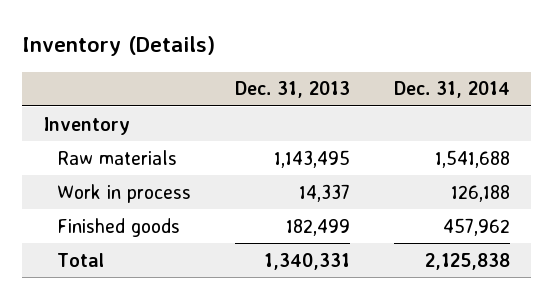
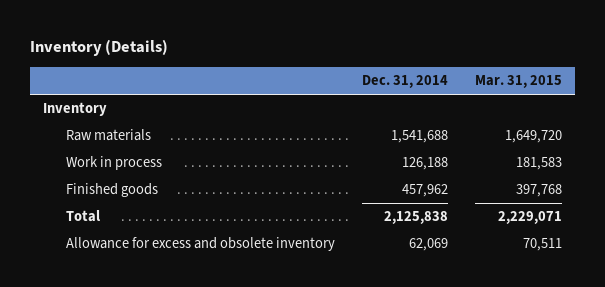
[234,81,350,99] Dec. 31, 2013 -> none
none -> [474,75,562,89] Mar. 31, 2015
none -> [66,237,336,252] Allowance for excess and obsolete inventory

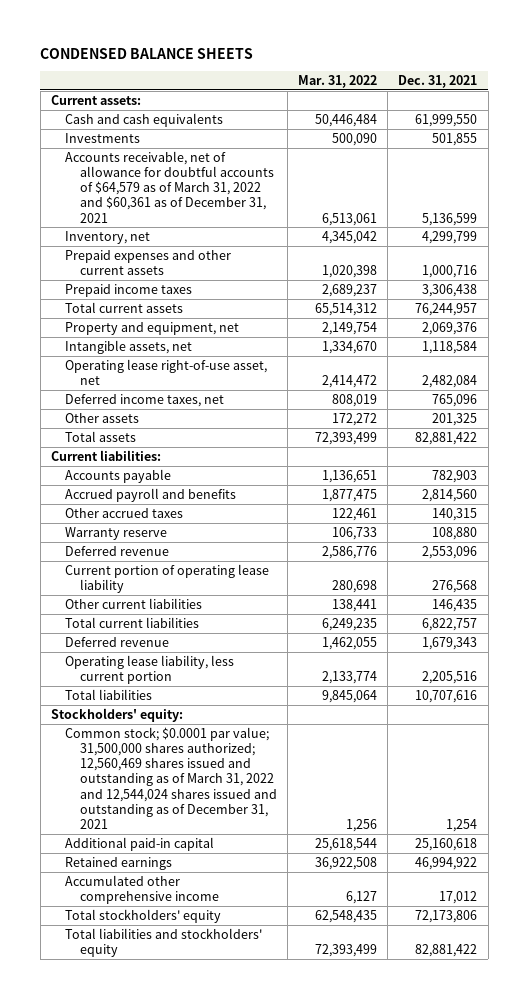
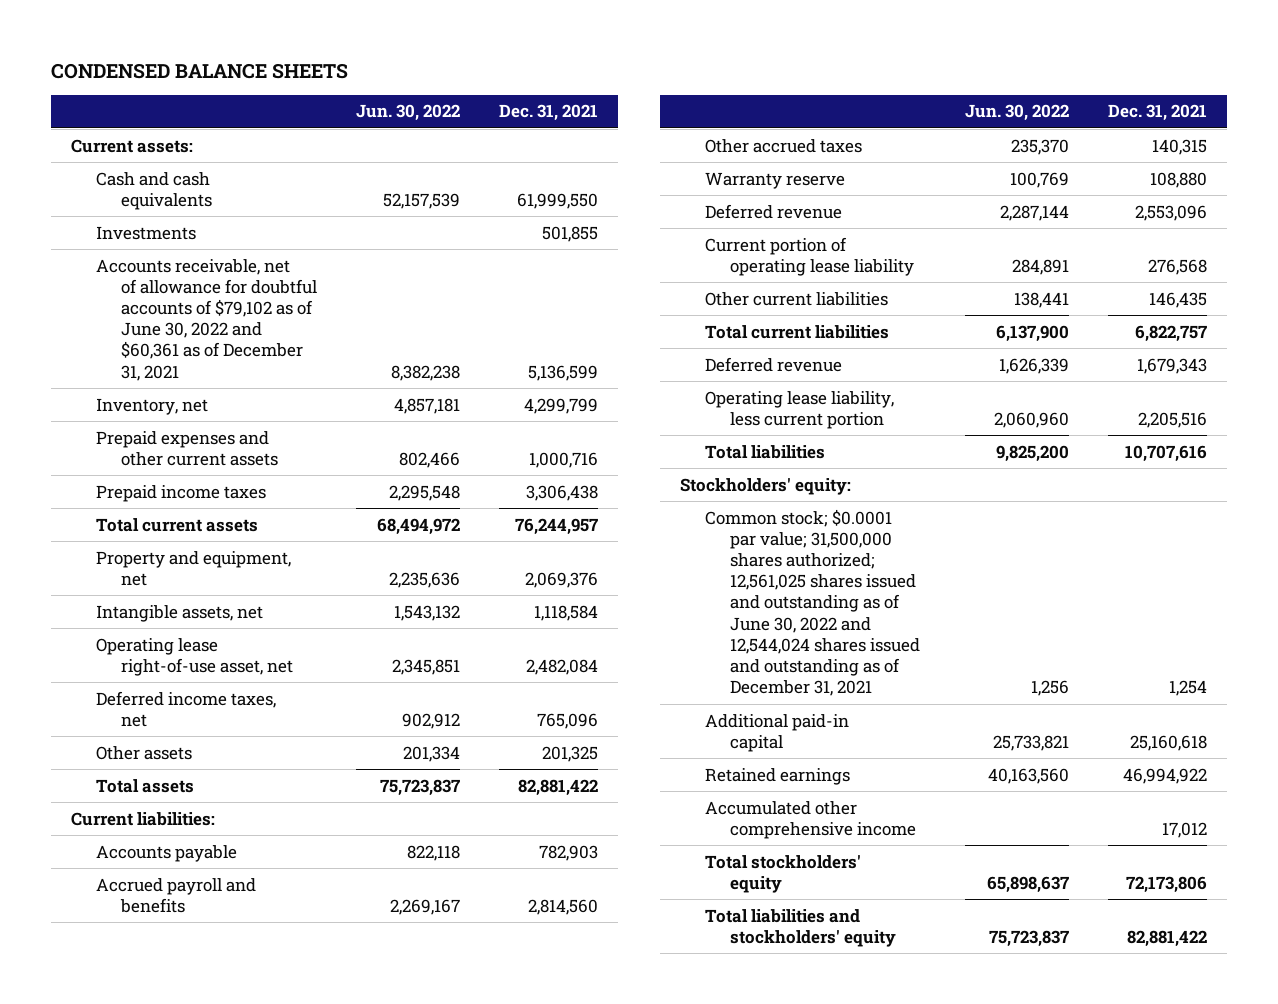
[298,75,378,89] Mar. 31, 2022 -> none
none -> [355,104,460,122] Jun. 30, 2022
[65,150,274,223] Accounts receivable, net of allowance for doubtful accounts of $64,579 as of March 31, 2022 and $60,361 as of December 31, 2021 -> [95,258,317,381] Accounts receivable, net of allowance for doubtful accounts of $79,102 as of June 30, 2022 and $60,361 as of December 31, 2021
[65,726,277,830] Common stock; $0.0001 par value; 31,500,000 shares authorized; 12,560,469 shares issued and outstanding as of March 31, 2022 and 12,544,024 shares issued and outstanding as of December 31, 2021 -> [704,508,920,697] Common stock; $0.0001 par value; 31,500,000 shares authorized; 12,561,025 shares issued and outstanding as of June 30, 2022 and 12,544,024 shares issued and outstanding as of December 31, 2021

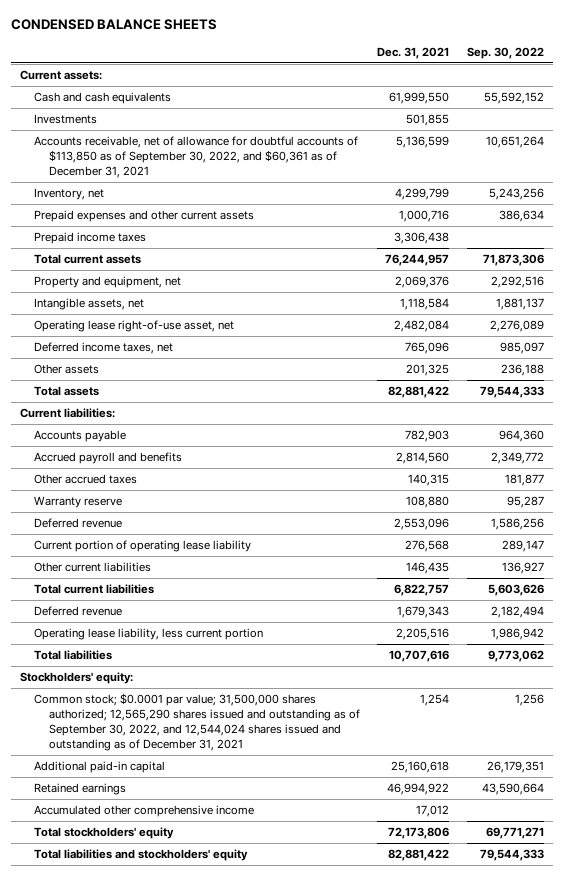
[355,104,460,122] Jun. 30, 2022 -> none
none -> [467,46,545,59] Sep. 30, 2022
[95,258,317,381] Accounts receivable, net of allowance for doubtful accounts of $79,102 as of June 30, 2022 and $60,361 as of December 31, 2021 -> [34,136,359,178] Accounts receivable, net of allowance for doubtful accounts of $113,850 as of September 30, 2022, and $60,361 as of December 31, 2021
[704,508,920,697] Common stock; $0.0001 par value; 31,500,000 shares authorized; 12,561,025 shares issued and outstanding as of June 30, 2022 and 12,544,024 shares issued and outstanding as of December 31, 2021 -> [34,693,360,751] Common stock; $0.0001 par value; 31,500,000 shares authorized; 12,565,290 shares issued and outstanding as of September 30, 2022, and 12,544,024 shares issued and outstanding as of December 31, 2021

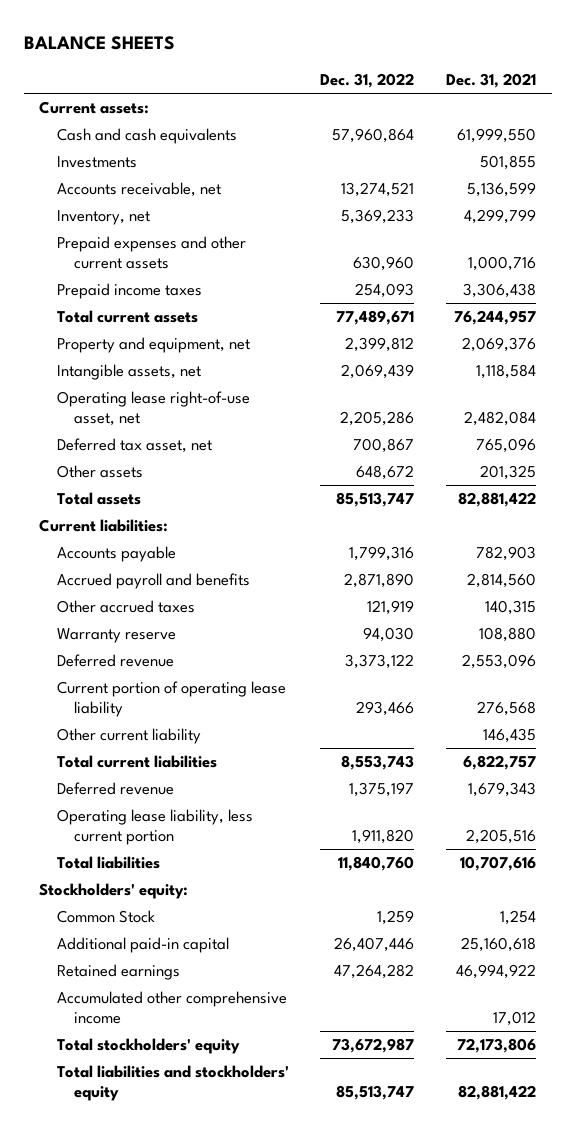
[11,19,218,31] CONDENSED BALANCE SHEETS -> [23,36,175,51] BALANCE SHEETS
[467,46,545,59] Sep. 30, 2022 -> none
none -> [320,72,415,88] Dec. 31, 2022
[34,136,359,178] Accounts receivable, net of allowance for doubtful accounts of $113,850 as of September 30, 2022, and $60,361 as of December 31, 2021 -> [56,182,221,198] Accounts receivable, net
[34,342,174,355] Deferred income taxes, net -> [56,438,212,454] Deferred tax asset, net
[34,562,152,573] Other current liabilities -> [56,728,201,745] Other current liability
[34,693,360,751] Common stock; $0.0001 par value; 31,500,000 shares authorized; 12,565,290 shares issued and outstanding as of September 30, 2022, and 12,544,024 shares issued and outstanding as of December 31, 2021 -> [56,910,155,924] Common Stock

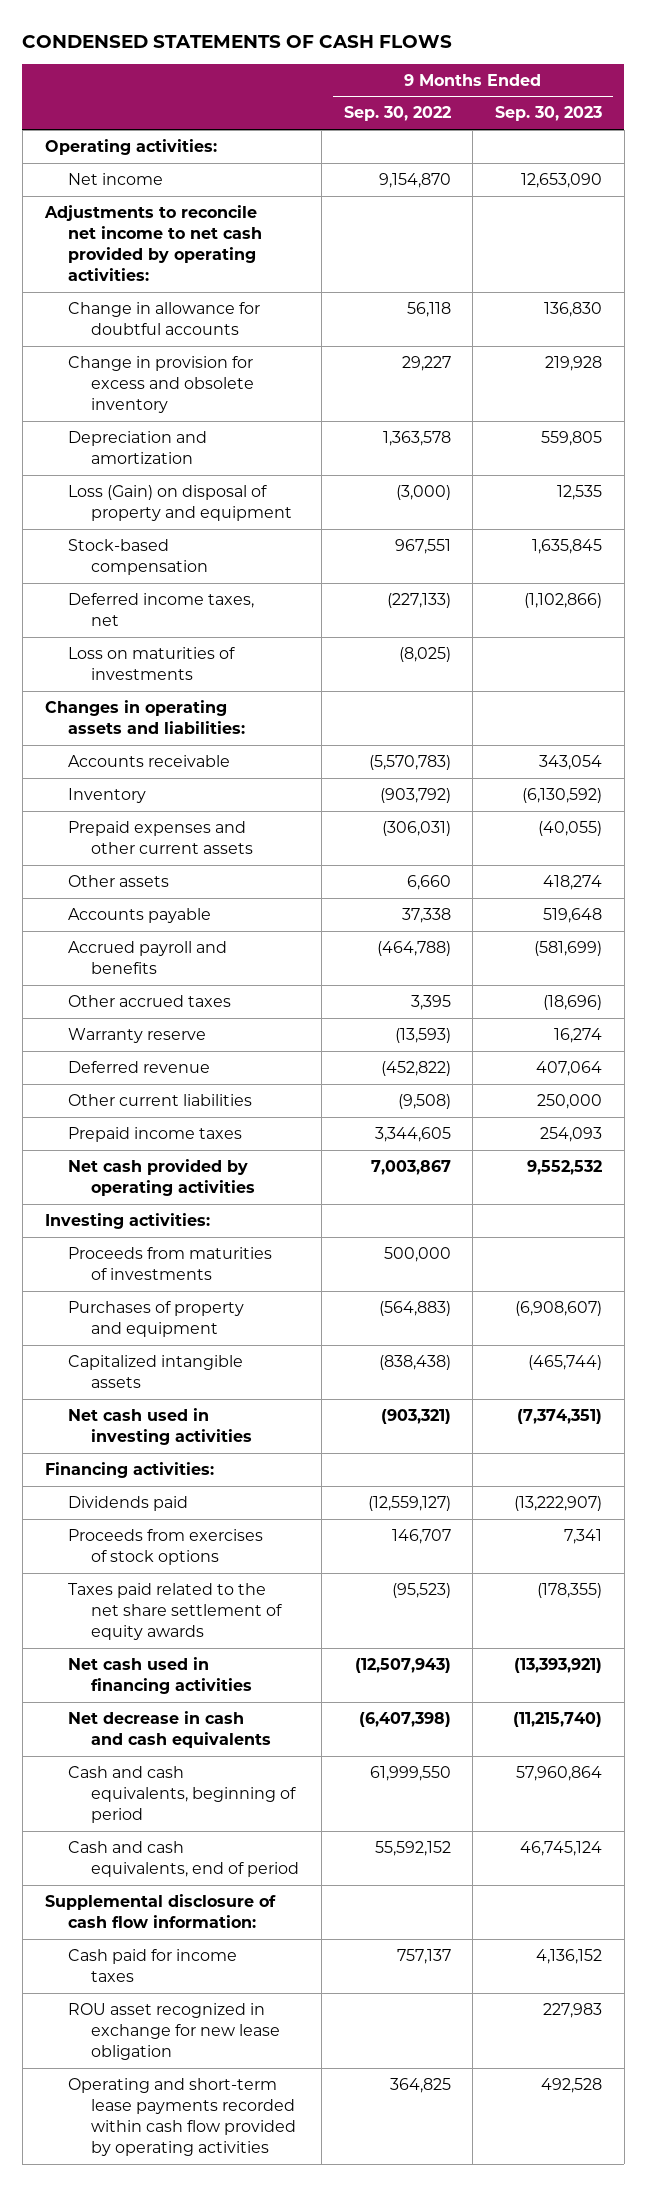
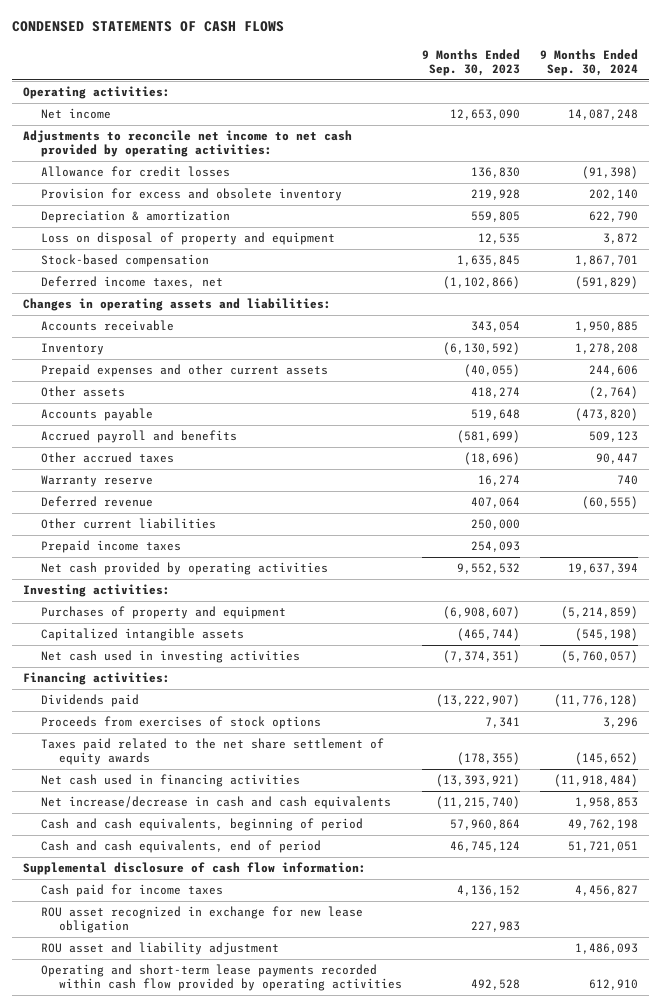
[343,106,451,122] Sep. 30, 2022 -> none
none -> [540,48,639,76] 9 Months Ended Sep. 30, 2024
[67,302,260,336] Change in allowance for doubtful accounts -> [40,166,230,178] Allowance for credit losses
[67,356,255,414] Change in provision for excess and obsolete inventory -> [40,188,342,202] Provision for excess and obsolete inventory
[67,431,207,465] Depreciation and amortization -> [40,210,230,224] Depreciation & amortization
[67,485,293,522] Loss (Gain) on disposal of property and equipment -> [40,232,335,246] Loss on disposal of property and equipment
[67,647,235,681] Loss on maturities of investments -> none
[67,1247,272,1281] Proceeds from maturities of investments -> none
[67,1711,272,1749] Net decrease in cash and cash equivalents -> [40,796,391,810] Net increase/decrease in cash and cash equivalents
none -> [40,942,279,956] ROU asset and liability adjustment

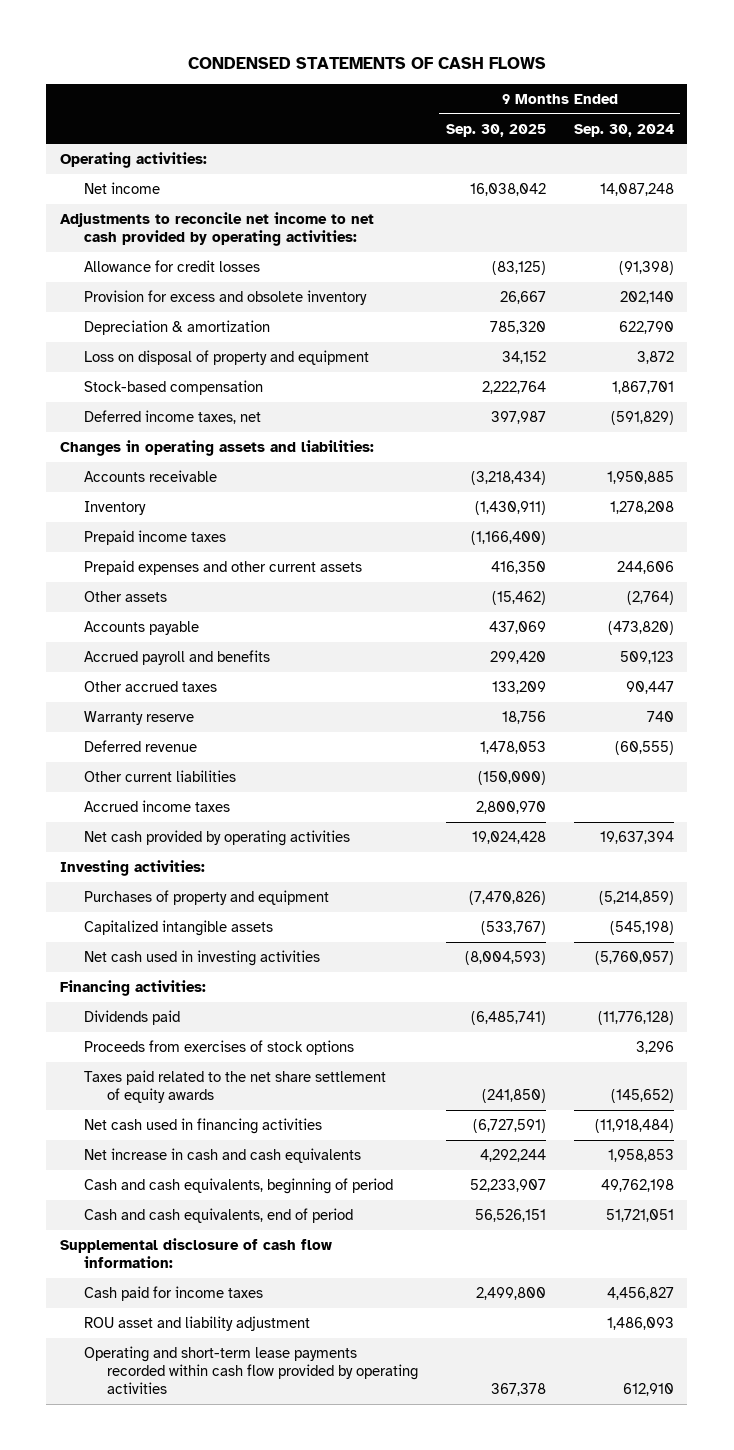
[422,48,521,76] 9 Months Ended Sep. 30, 2023 -> none
none -> [445,123,546,137] Sep. 30, 2025
[40,540,181,554] Prepaid income taxes -> [83,529,226,545] Prepaid income taxes
none -> [83,799,230,812] Accrued income taxes
[40,796,391,810] Net increase/decrease in cash and cash equivalents -> [83,1147,361,1163] Net increase in cash and cash equivalents
[40,906,363,934] ROU asset recognized in exchange for new lease obligation -> none

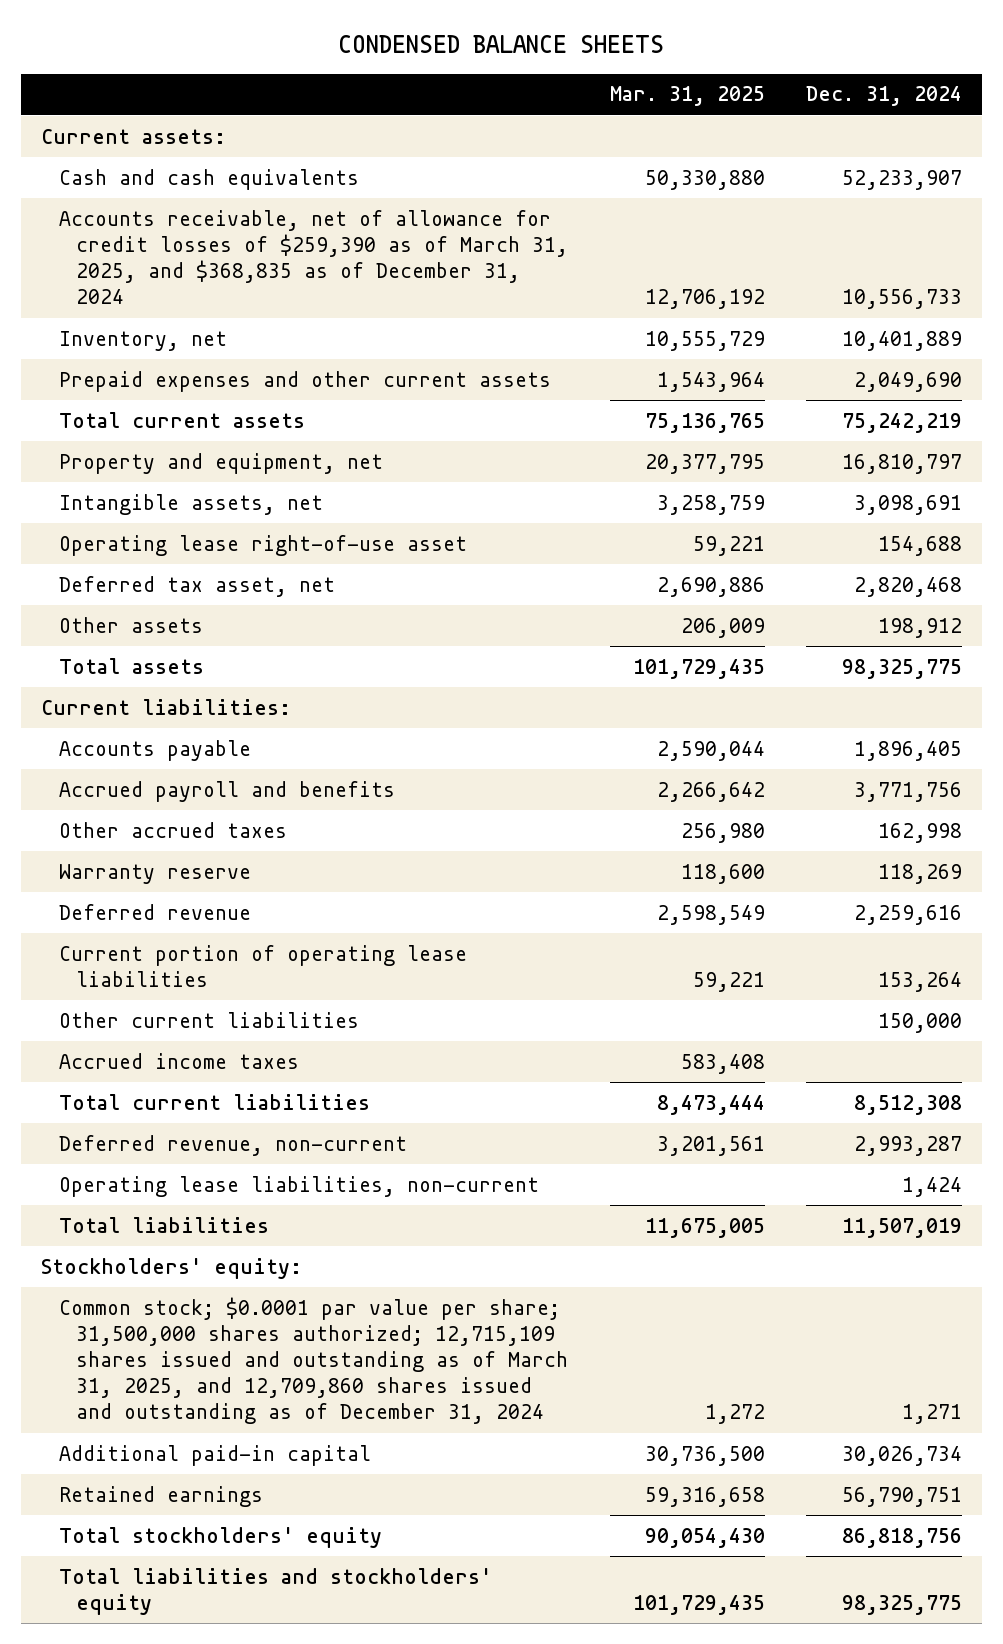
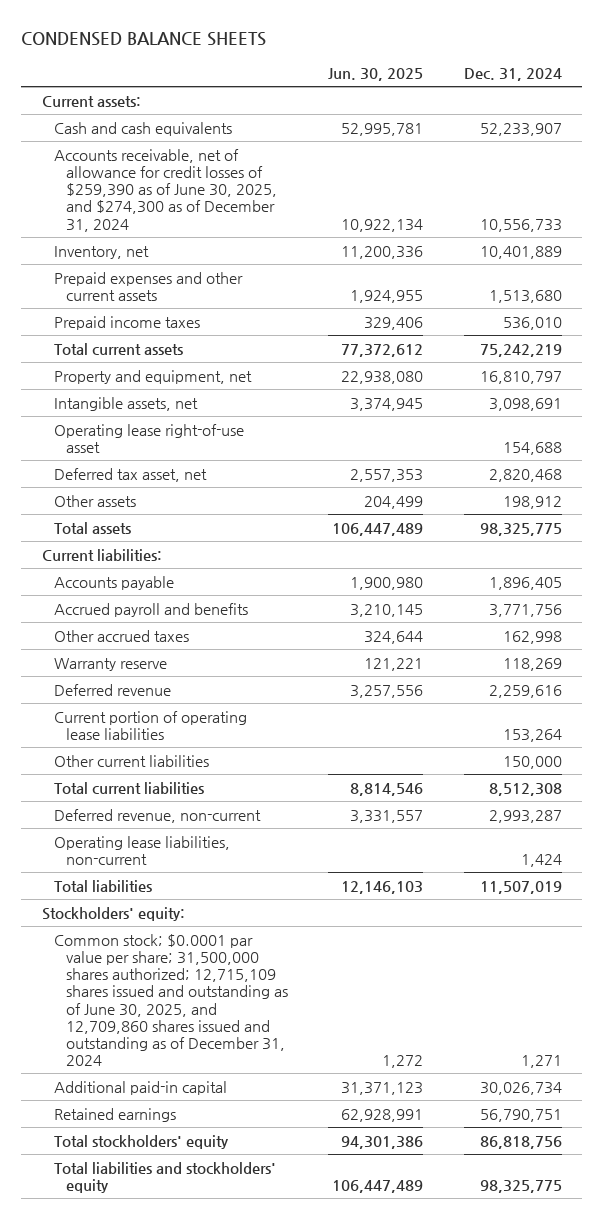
[609,86,765,107] Mar. 31, 2025 -> none
none -> [328,68,424,82] Jun. 30, 2025
[58,209,569,305] Accounts receivable, net of allowance for credit losses of $259,390 as of March 31, 2025, and $368,835 as of December 31, 2024 -> [53,148,277,232] Accounts receivable, net of allowance for credit losses of $259,390 as of June 30, 2025, and $274,300 as of December 31, 2024
[853,371,962,392] 2,049,690 -> [489,289,563,303] 1,513,680
none -> [53,315,200,330] Prepaid income taxes
[58,1052,299,1069] Accrued income taxes -> none
[58,1296,569,1425] Common stock; $0.0001 par value per share; 31,500,000 shares authorized; 12,715,109 shares issued and outstanding as of March 31, 2025, and 12,709,860 shares issued and outstanding as of December 31, 2024 -> [53,933,288,1067] Common stock; $0.0001 par value per share; 31,500,000 shares authorized; 12,715,109 shares issued and outstanding as of June 30, 2025, and 12,709,860 shares issued and outstanding as of December 31, 2024

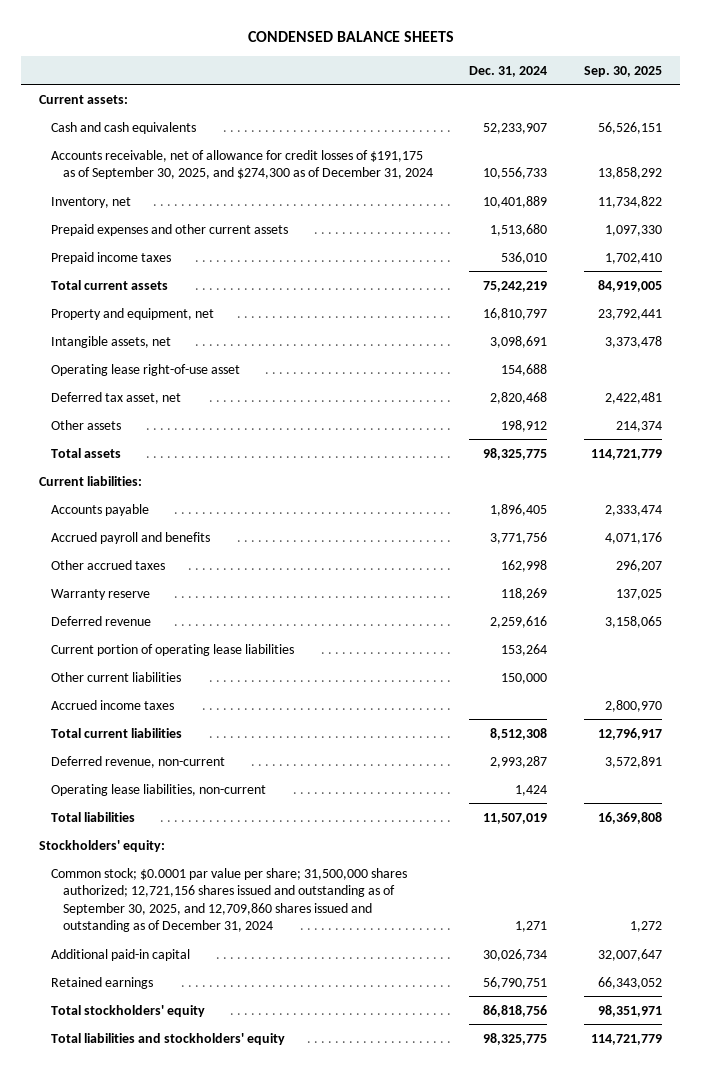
[328,68,424,82] Jun. 30, 2025 -> none
none -> [583,65,662,77] Sep. 30, 2025
[53,148,277,232] Accounts receivable, net of allowance for credit losses of $259,390 as of June 30, 2025, and $274,300 as of December 31, 2024 -> [51,149,433,180] Accounts receivable, net of allowance for credit losses of $191,175 as of September 30, 2025, and $274,300 as of December 31, 2024
none -> [51,699,175,710] Accrued income taxes
[53,933,288,1067] Common stock; $0.0001 par value per share; 31,500,000 shares authorized; 12,715,109 shares issued and outstanding as of June 30, 2025, and 12,709,860 shares issued and outstanding as of December 31, 2024 -> [51,867,408,932] Common stock; $0.0001 par value per share; 31,500,000 shares authorized; 12,721,156 shares issued and outstanding as of September 30, 2025, and 12,709,860 shares issued and outstanding as of December 31, 2024

